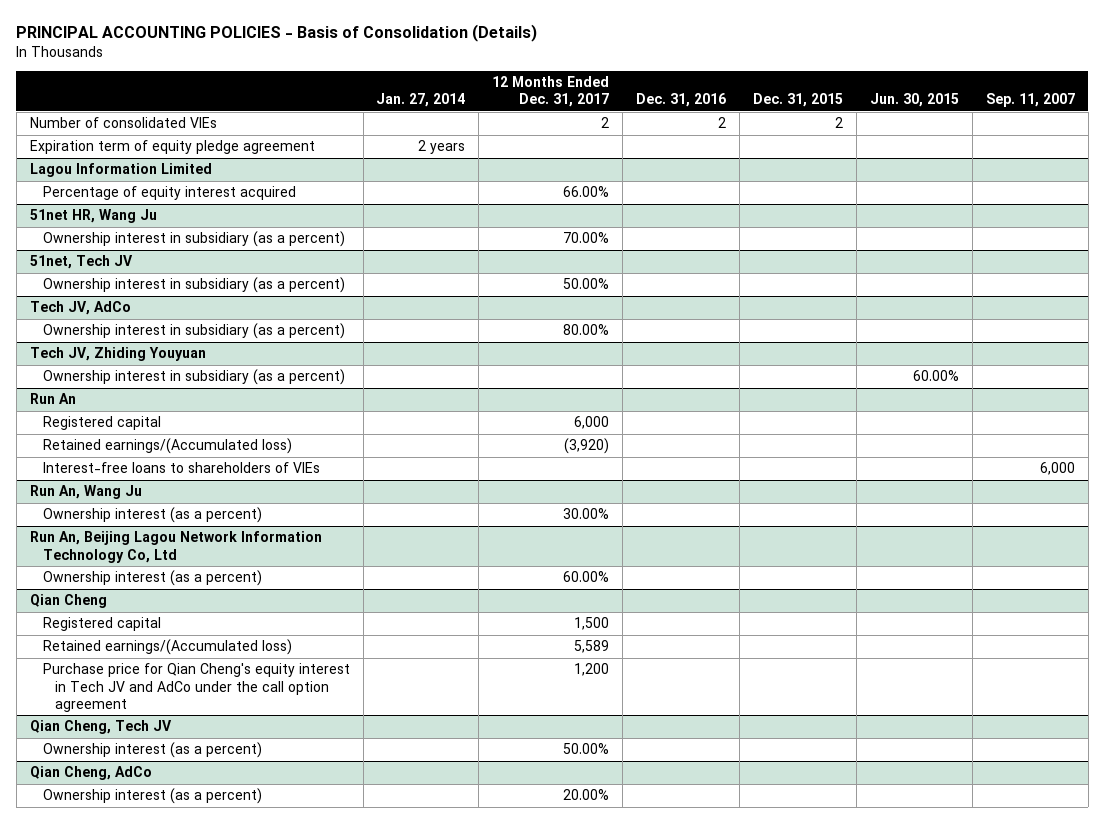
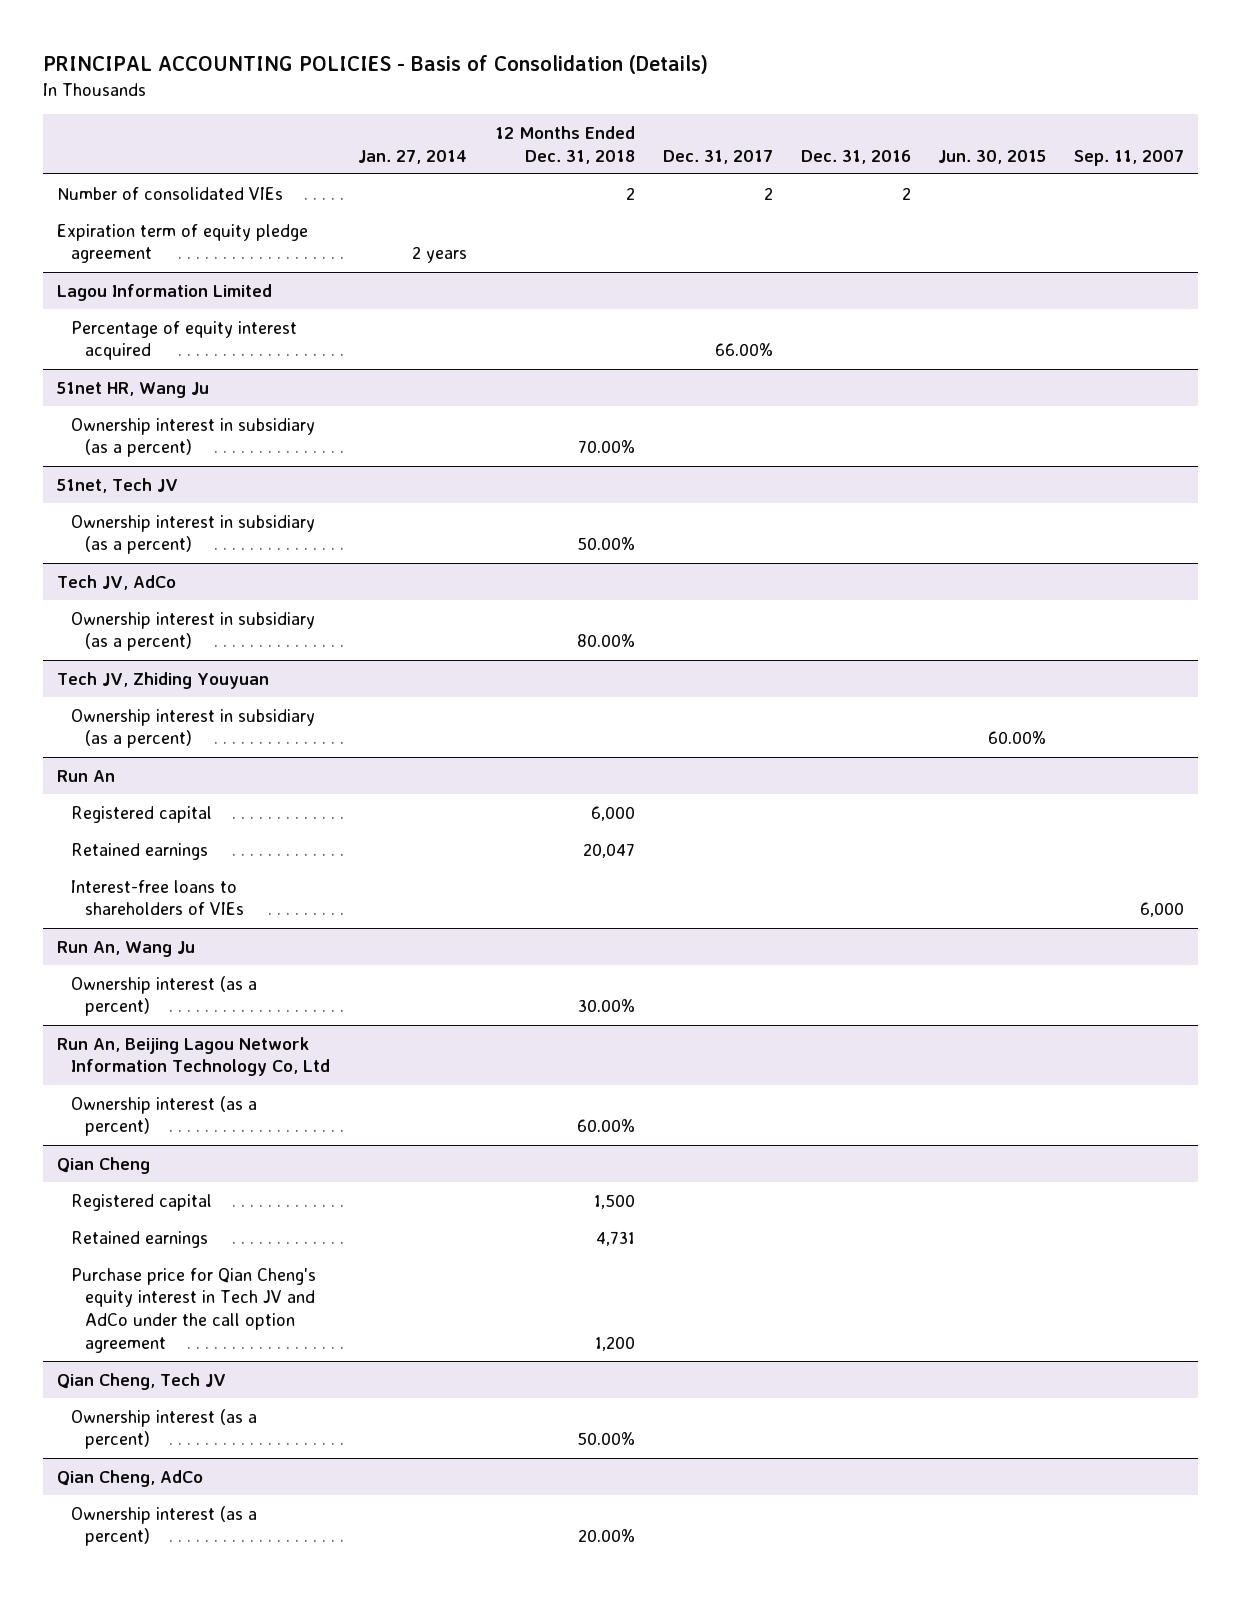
[492,76,610,108] 12 Months Ended Dec. 31, 2017 -> none
[753,93,844,108] Dec. 31, 2015 -> none
none -> [494,125,635,164] 12 Months Ended Dec. 31, 2018
none -> [662,149,773,164] Dec. 31, 2017
[42,438,292,455] Retained earnings/(Accumulated loss) -> [71,842,209,860] Retained earnings
[42,639,292,656] Retained earnings/(Accumulated loss) -> [71,1230,209,1248] Retained earnings

